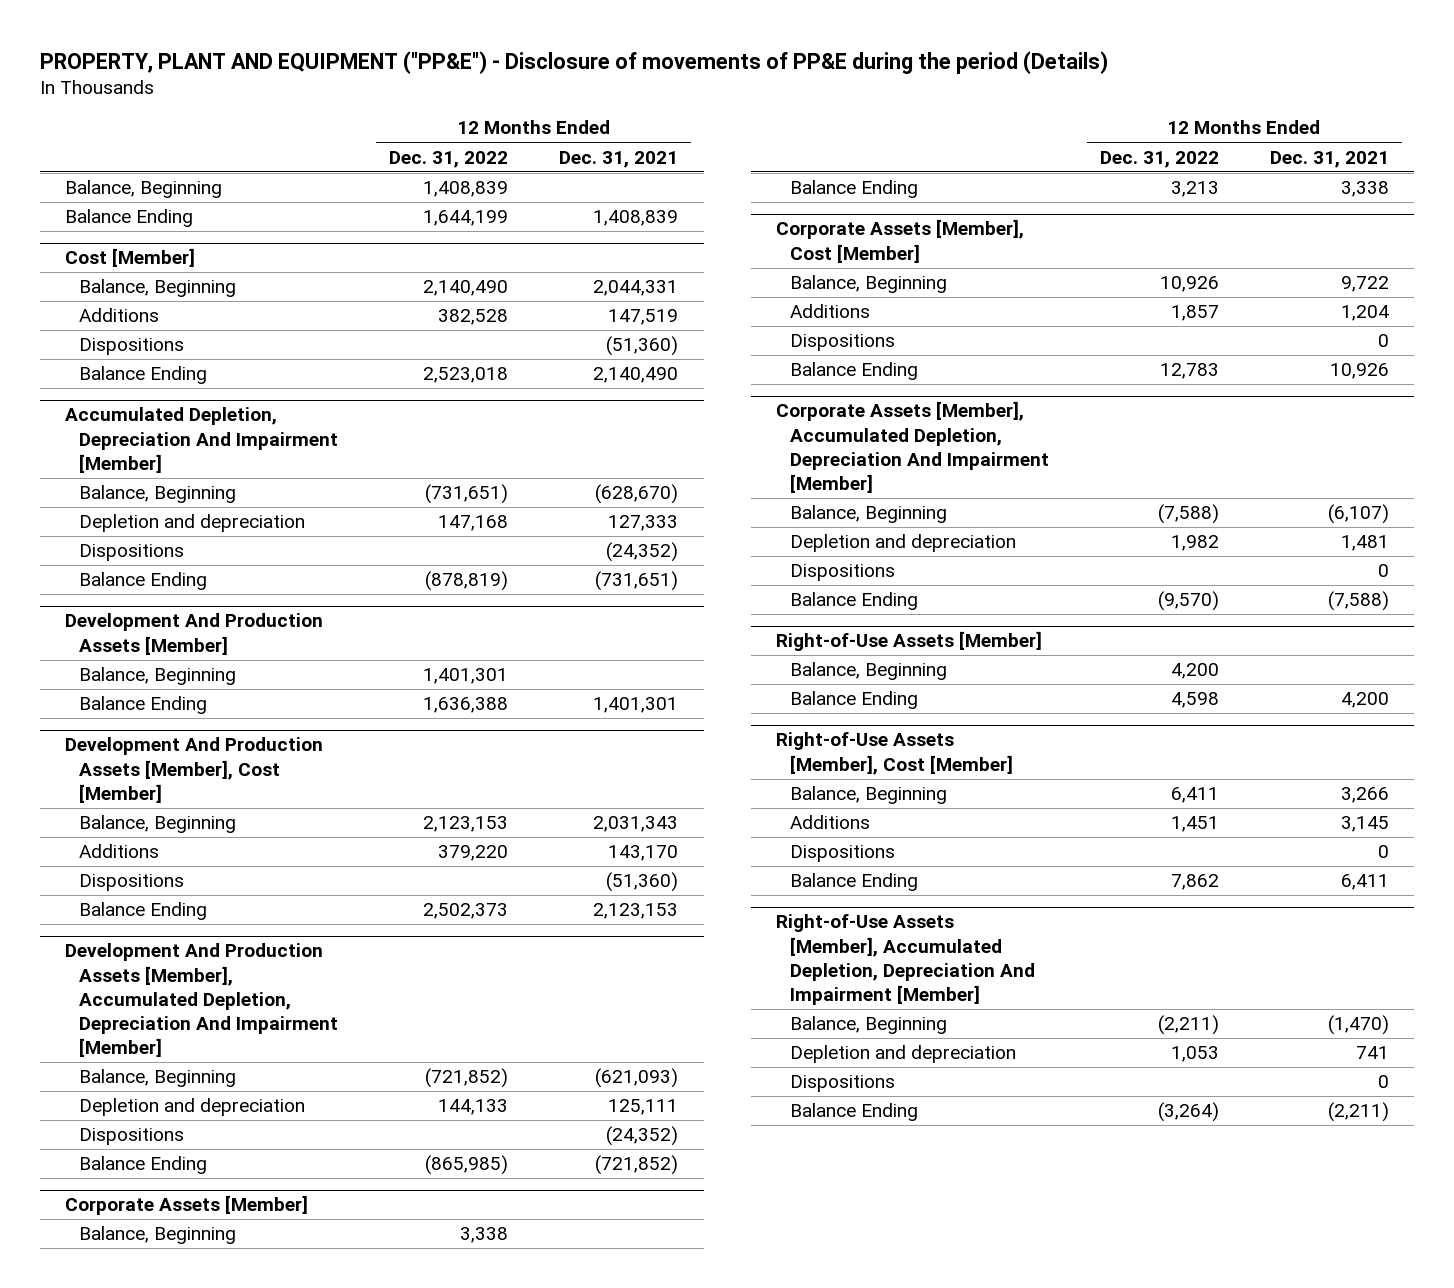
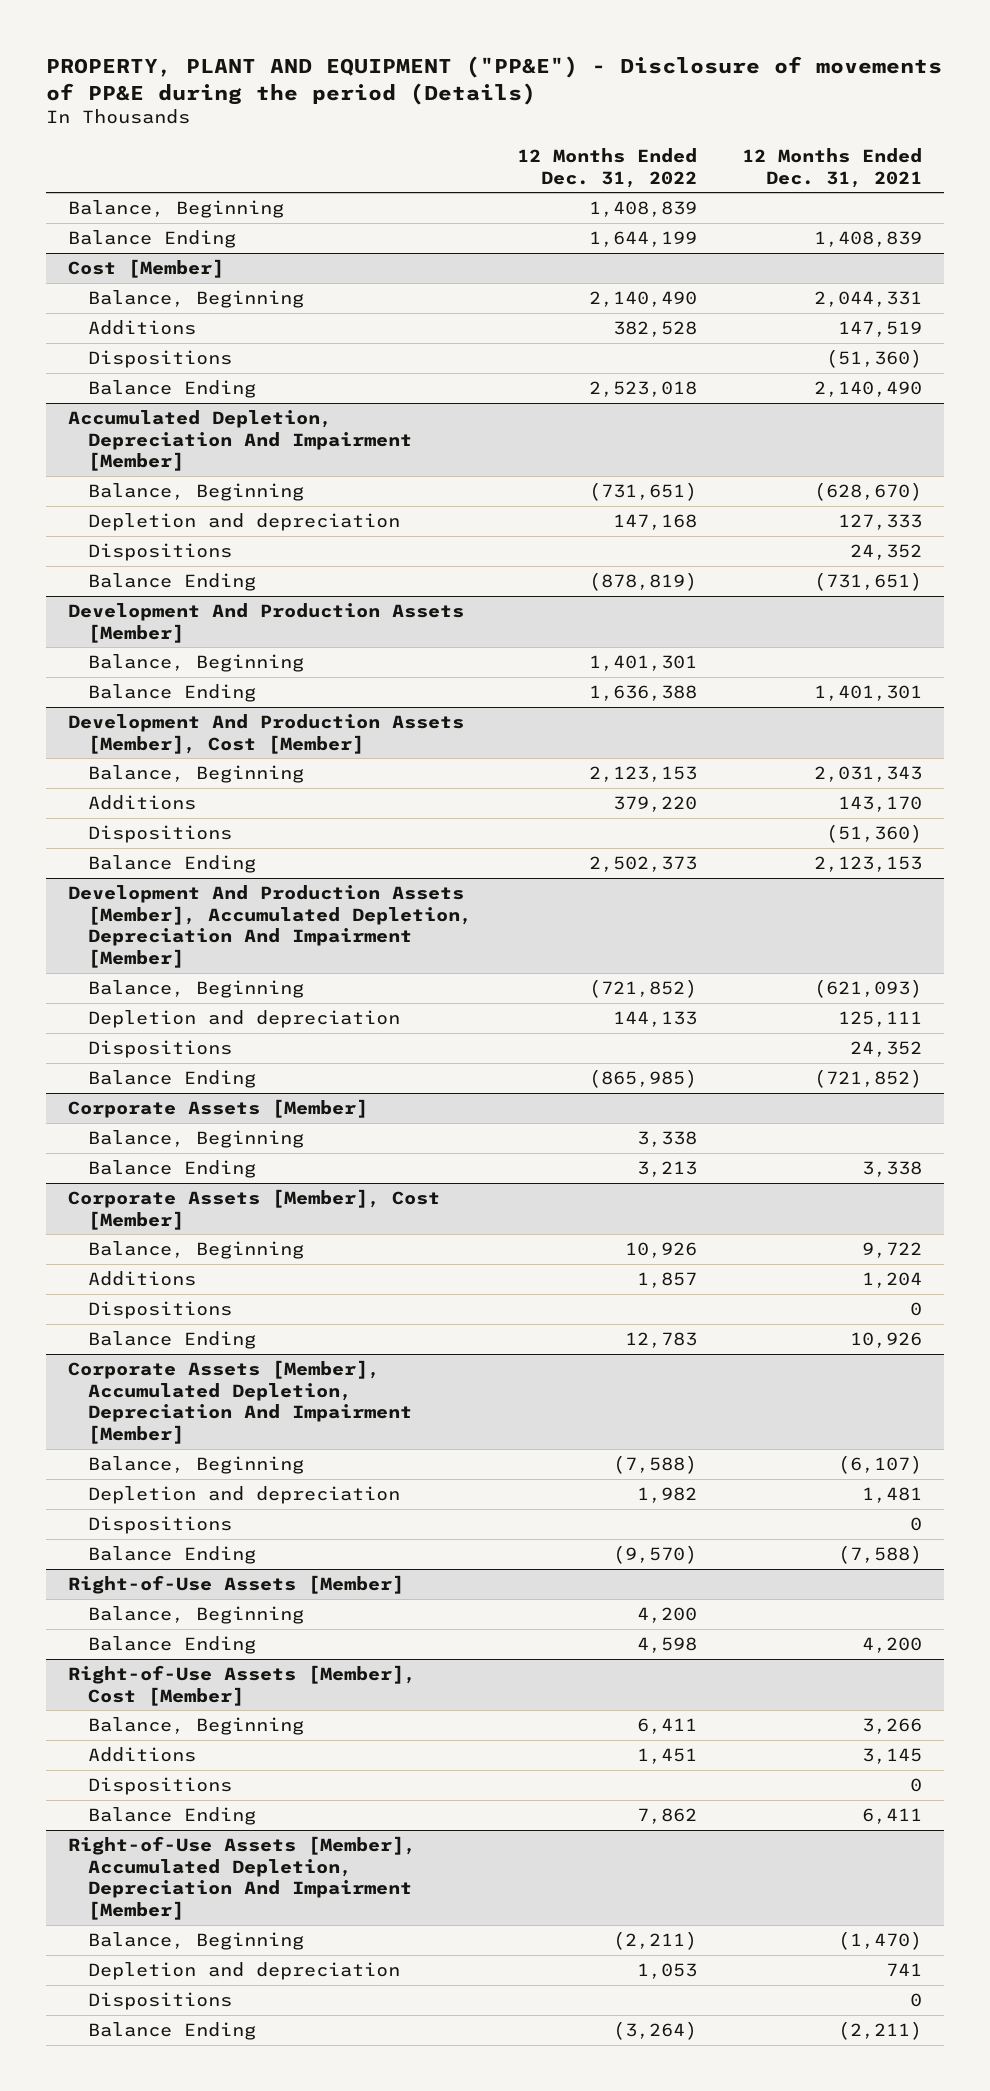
[606,542,679,563] (24,352) -> [849,543,922,560] 24,352
[606,1126,679,1147] (24,352) -> [849,1040,922,1057] 24,352

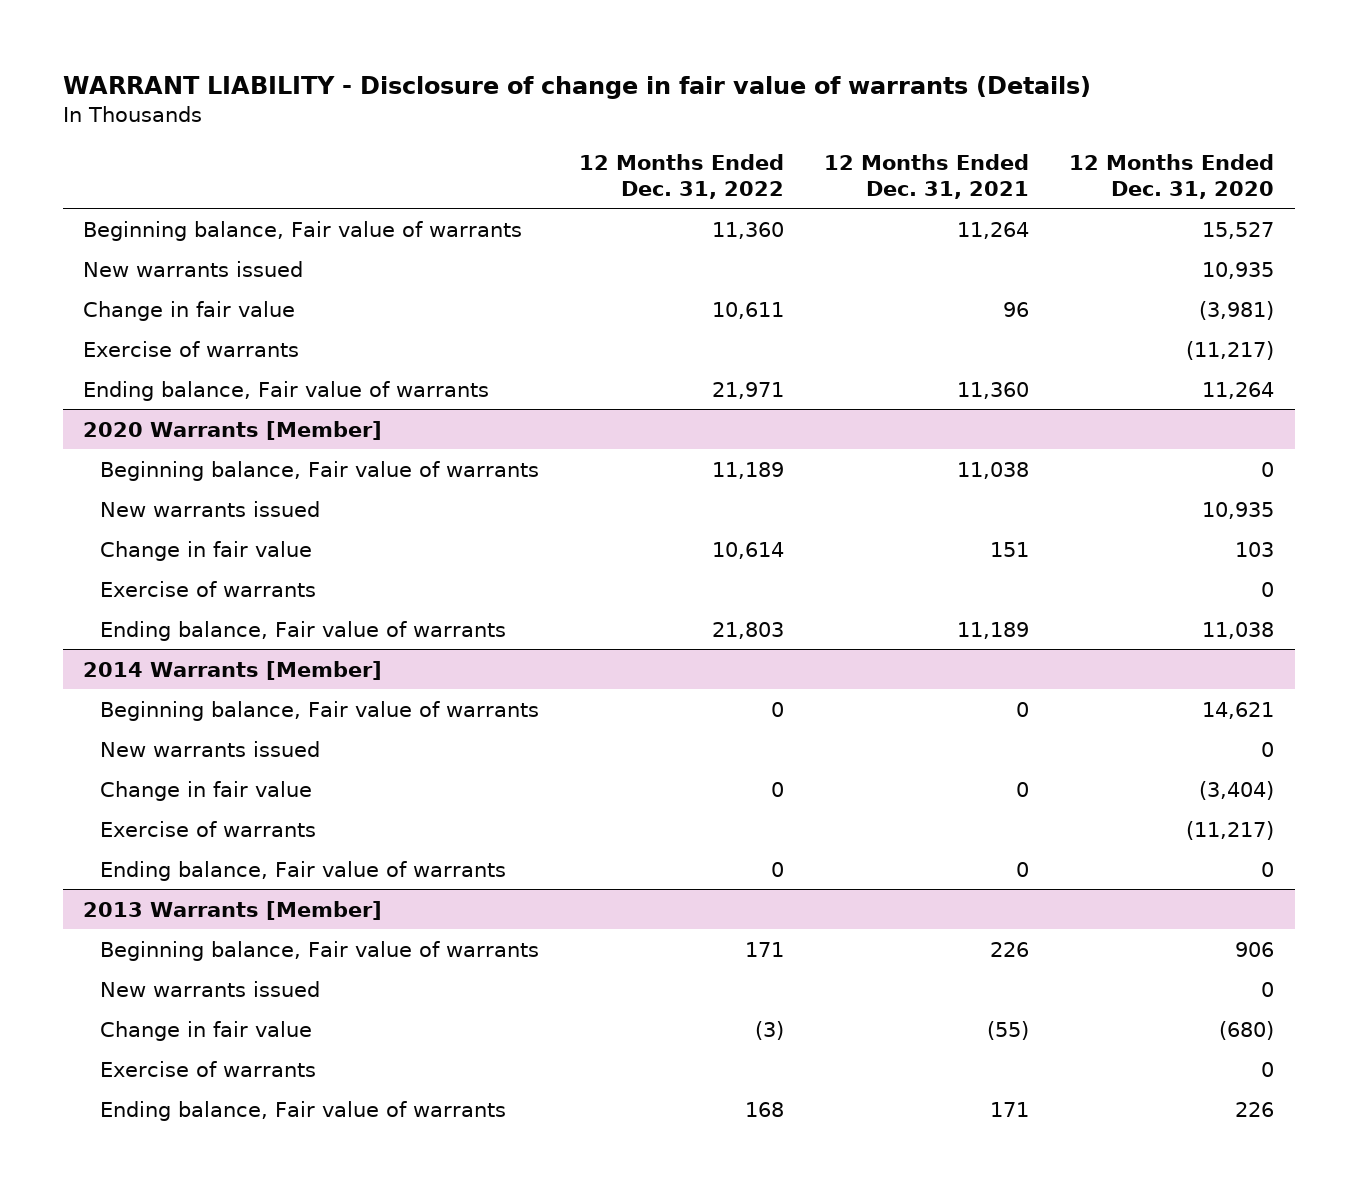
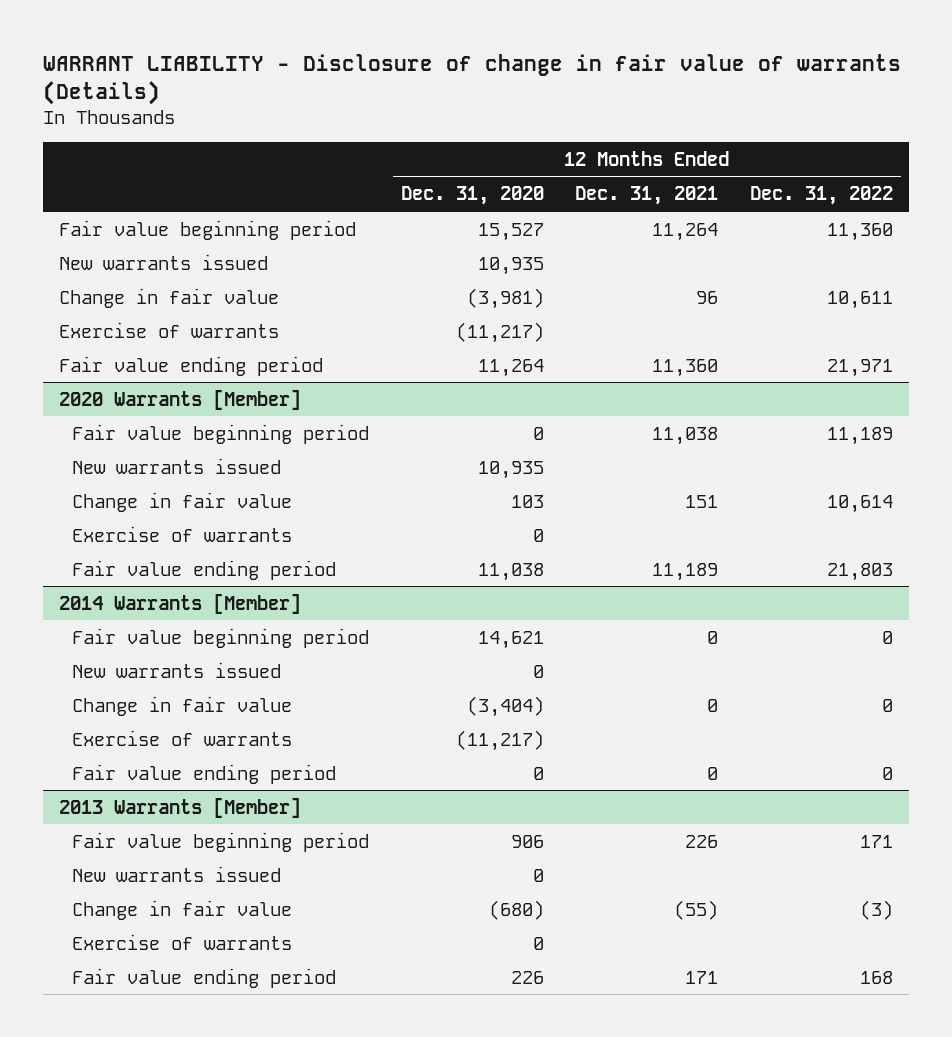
[82,220,522,241] Beginning balance, Fair value of warrants -> [58,219,356,240] Fair value beginning period
[82,380,489,401] Ending balance, Fair value of warrants -> [58,355,323,376] Fair value ending period
[99,460,539,481] Beginning balance, Fair value of warrants -> [72,423,370,444] Fair value beginning period
[99,620,506,641] Ending balance, Fair value of warrants -> [72,559,337,580] Fair value ending period
[99,700,539,721] Beginning balance, Fair value of warrants -> [72,627,370,648] Fair value beginning period
[99,860,506,881] Ending balance, Fair value of warrants -> [72,763,337,784] Fair value ending period
[99,940,539,961] Beginning balance, Fair value of warrants -> [72,831,370,852] Fair value beginning period
[99,1100,506,1121] Ending balance, Fair value of warrants -> [72,967,337,988] Fair value ending period

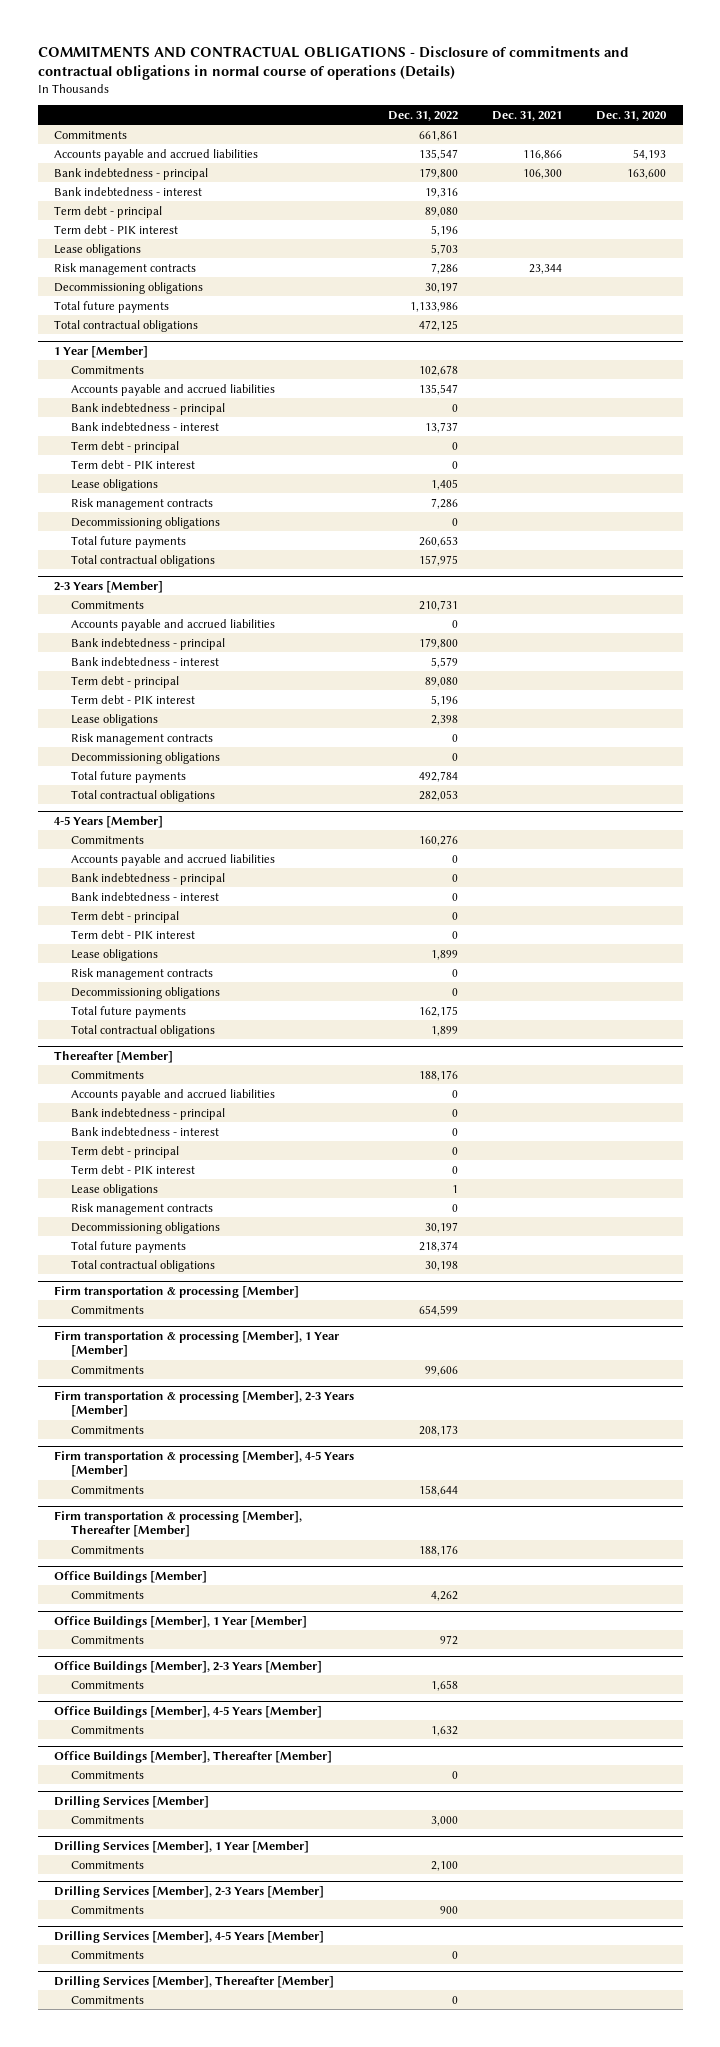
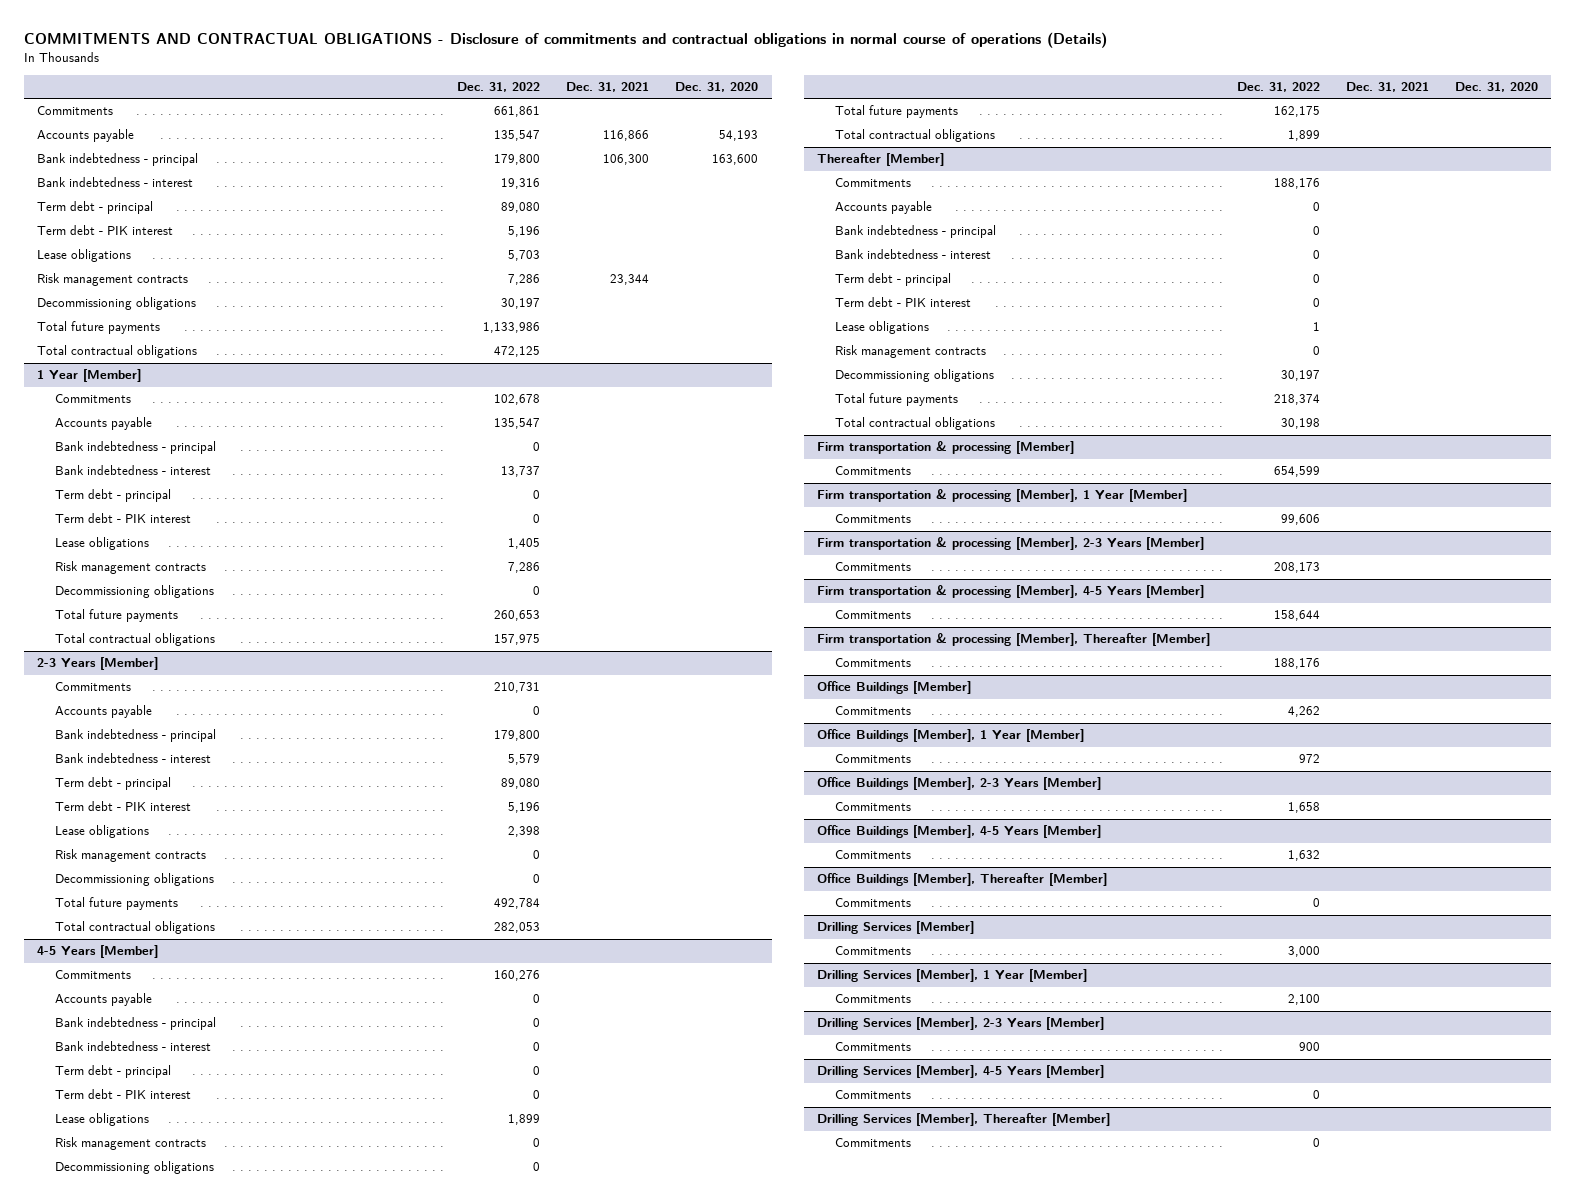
[54,148,259,161] Accounts payable and accrued liabilities -> [37,129,135,143] Accounts payable
[71,383,276,396] Accounts payable and accrued liabilities -> [55,417,153,431] Accounts payable
[71,618,276,631] Accounts payable and accrued liabilities -> [55,705,153,719] Accounts payable
[71,853,276,866] Accounts payable and accrued liabilities -> [55,993,153,1007] Accounts payable
[71,1088,276,1101] Accounts payable and accrued liabilities -> [834,201,932,215] Accounts payable

